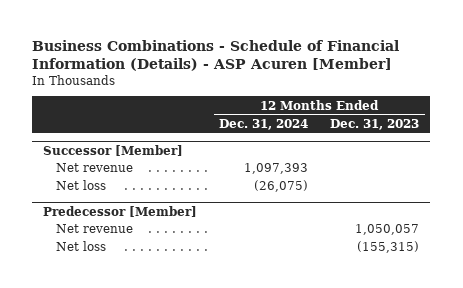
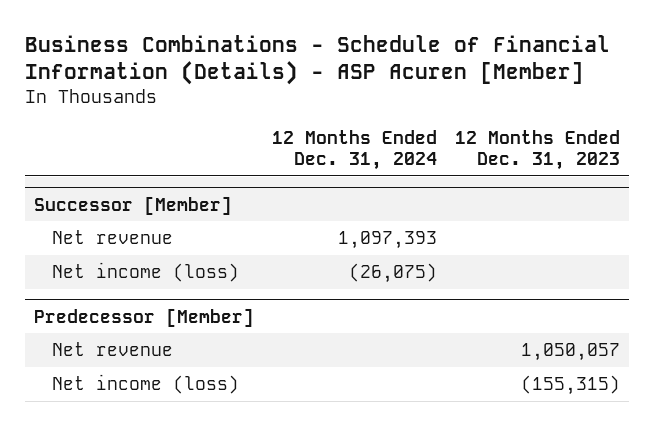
[56,180,107,191] Net loss -> [52,262,240,283] Net income (loss)
[56,241,107,252] Net loss -> [52,374,240,395] Net income (loss)

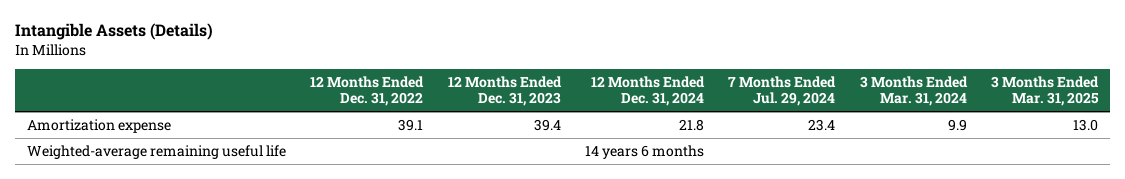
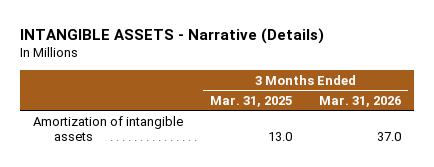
[14,23,213,41] Intangible Assets (Details) -> [20,28,325,45] INTANGIBLE ASSETS - Narrative (Details)
[310,75,425,107] 12 Months Ended Dec. 31, 2022 -> none
[447,75,562,107] 12 Months Ended Dec. 31, 2023 -> none
[591,75,706,107] 12 Months Ended Dec. 31, 2024 -> none
[728,75,837,107] 7 Months Ended Jul. 29, 2024 -> none
[859,75,968,107] 3 Months Ended Mar. 31, 2024 -> none
none -> [318,95,401,107] Mar. 31, 2026
[26,144,286,159] Weighted-average remaining useful life -> none
[26,118,171,133] Amortization expense -> [33,115,184,142] Amortization of intangible assets

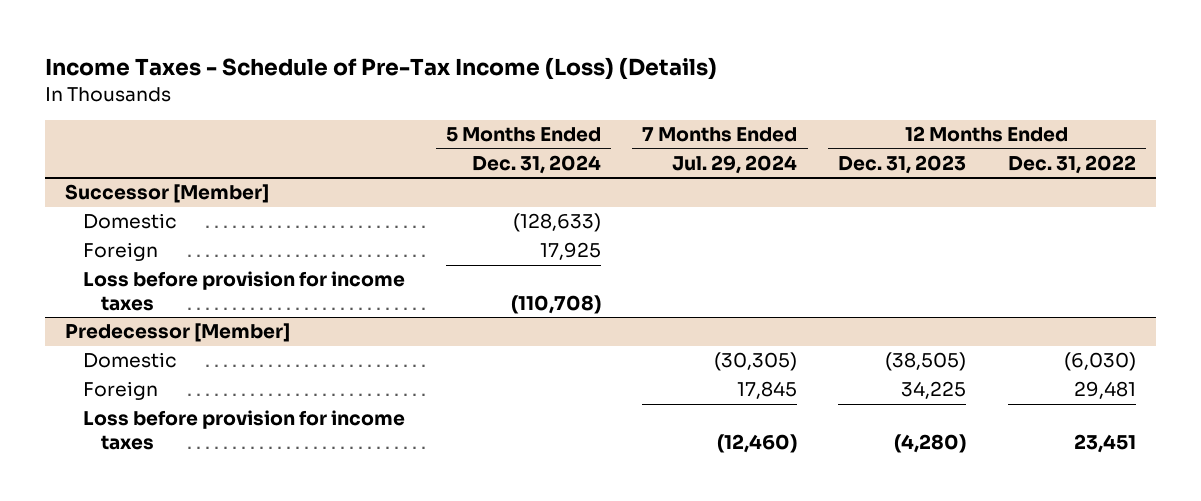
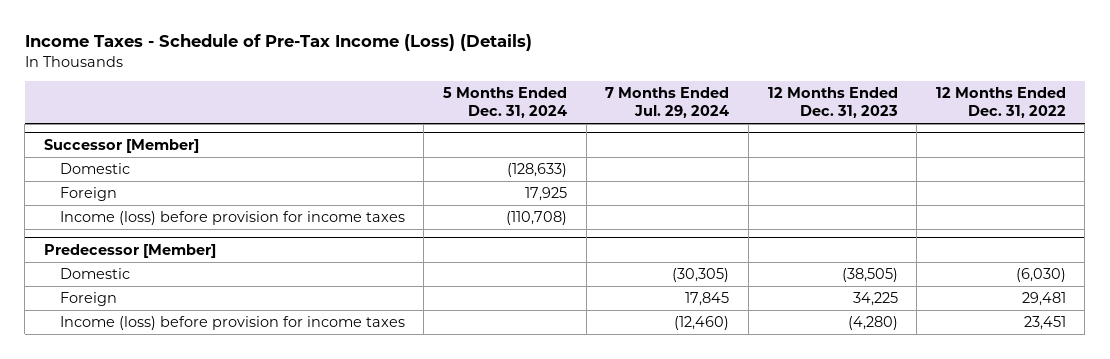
[83,271,406,311] Loss before provision for income taxes -> [59,211,405,226] Income (loss) before provision for income taxes
[83,410,406,450] Loss before provision for income taxes -> [59,316,405,331] Income (loss) before provision for income taxes

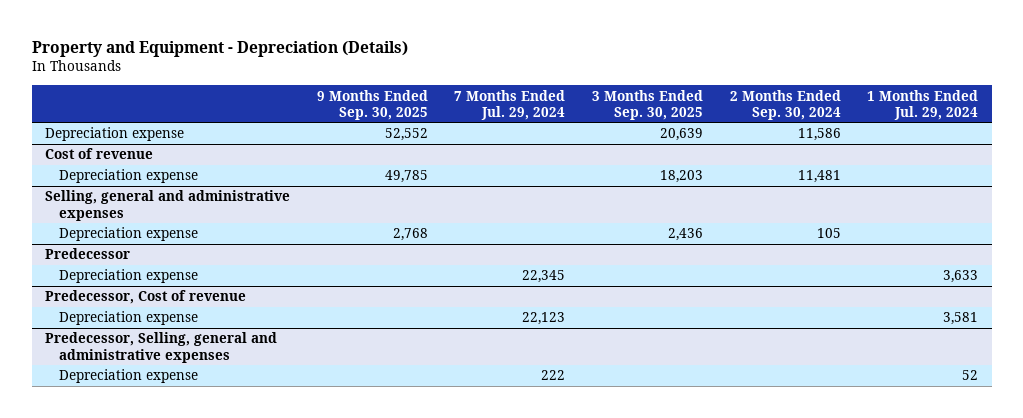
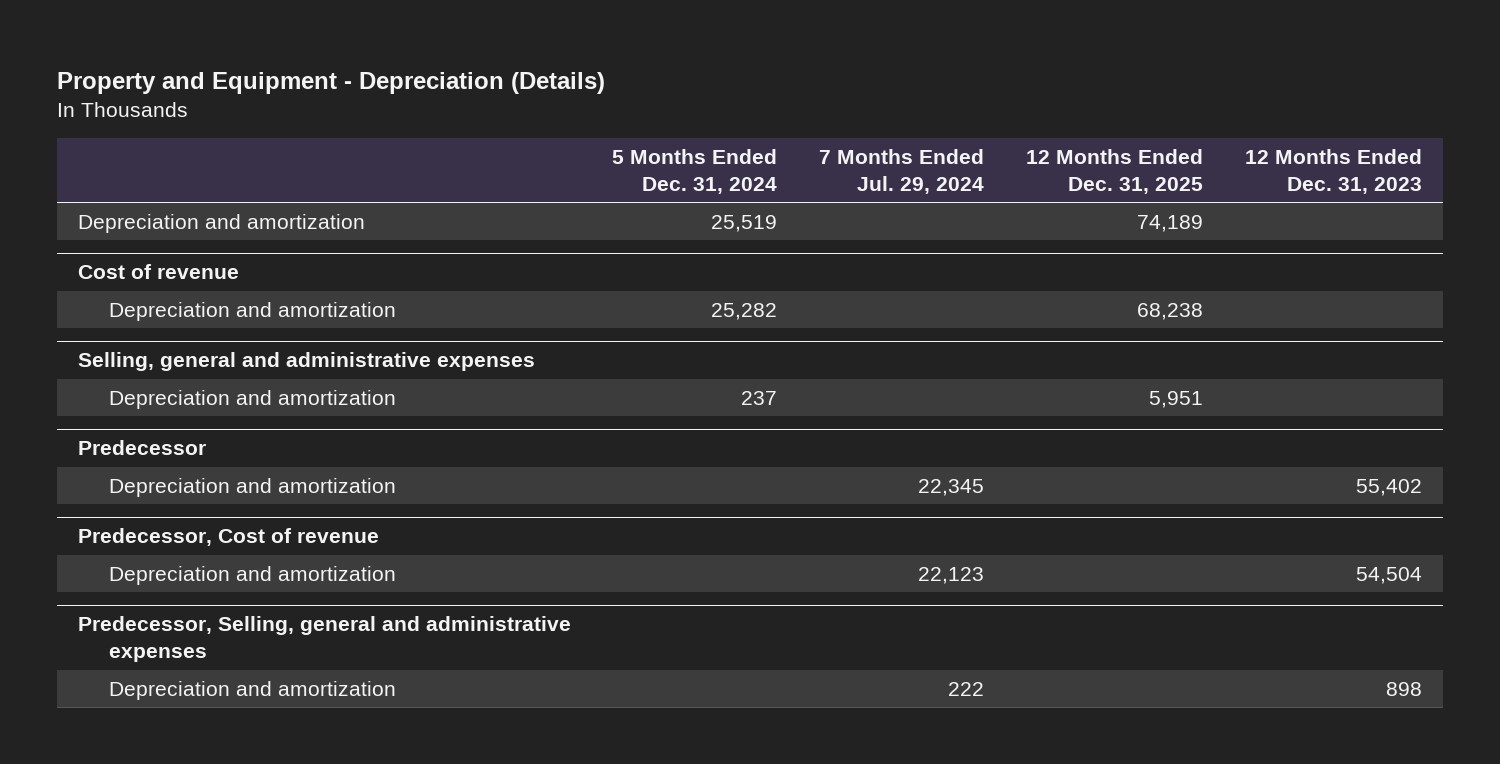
[316,89,428,120] 9 Months Ended Sep. 30, 2025 -> none
[591,89,703,120] 3 Months Ended Sep. 30, 2025 -> none
[729,89,841,120] 2 Months Ended Sep. 30, 2024 -> none
[867,89,979,120] 1 Months Ended Jul. 29, 2024 -> none
none -> [612,148,778,194] 5 Months Ended Dec. 31, 2024
none -> [1026,148,1204,194] 12 Months Ended Dec. 31, 2025
none -> [1244,148,1422,194] 12 Months Ended Dec. 31, 2023
[45,127,185,142] Depreciation expense -> [77,213,365,233] Depreciation and amortization
[59,169,199,184] Depreciation expense -> [109,301,397,321] Depreciation and amortization
[59,227,199,242] Depreciation expense -> [109,389,397,409] Depreciation and amortization
[59,269,199,284] Depreciation expense -> [109,477,397,497] Depreciation and amortization
[59,311,199,326] Depreciation expense -> [109,565,397,585] Depreciation and amortization
[59,369,199,384] Depreciation expense -> [109,680,397,700] Depreciation and amortization

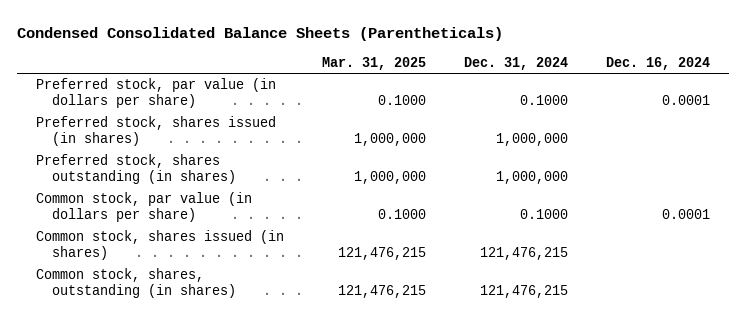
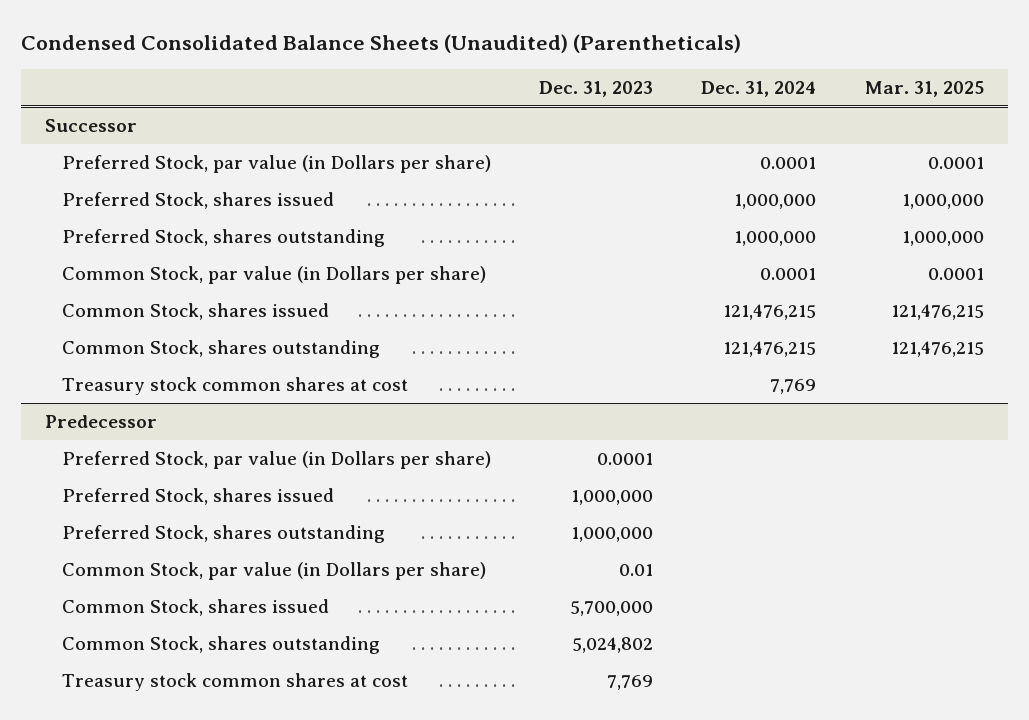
[17,27,504,42] Condensed Consolidated Balance Sheets (Parentheticals) -> [20,34,741,54] Condensed Consolidated Balance Sheets (Unaudited) (Parentheticals)
[605,56,710,70] Dec. 16, 2024 -> none
none -> [538,80,653,97] Dec. 31, 2023
[36,78,277,109] Preferred stock, par value (in dollars per share) -> none
[36,116,277,147] Preferred stock, shares issued (in shares) -> none
[36,154,236,185] Preferred stock, shares outstanding (in shares) -> none
[36,192,253,223] Common stock, par value (in dollars per share) -> none
[36,230,285,261] Common stock, shares issued (in shares) -> none
[36,268,236,299] Common stock, shares, outstanding (in shares) -> none
none -> [45,118,138,132] Successor
none -> [61,154,491,173] Preferred Stock, par value (in Dollars per share)
none -> [61,191,334,209] Preferred Stock, shares issued
none -> [61,228,385,247] Preferred Stock, shares outstanding
none -> [61,265,486,284] Common Stock, par value (in Dollars per share)
none -> [61,302,329,320] Common Stock, shares issued
none -> [61,339,380,358] Common Stock, shares outstanding
none -> [61,376,408,395] Treasury stock common shares at cost
none -> [45,414,158,428] Predecessor
none -> [61,450,491,469] Preferred Stock, par value (in Dollars per share)
none -> [61,487,334,505] Preferred Stock, shares issued
none -> [61,524,385,543] Preferred Stock, shares outstanding
none -> [61,561,486,580] Common Stock, par value (in Dollars per share)
none -> [61,598,329,616] Common Stock, shares issued
none -> [61,635,380,654] Common Stock, shares outstanding
none -> [61,672,408,691] Treasury stock common shares at cost

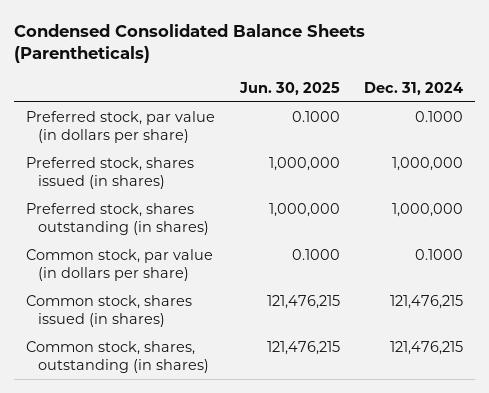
[20,34,741,54] Condensed Consolidated Balance Sheets (Unaudited) (Parentheticals) -> [14,23,366,64] Condensed Consolidated Balance Sheets (Parentheticals)
[538,80,653,97] Dec. 31, 2023 -> none
[864,80,984,97] Mar. 31, 2025 -> none
none -> [238,81,340,95] Jun. 30, 2025
[45,118,138,132] Successor -> none
[61,154,491,173] Preferred Stock, par value (in Dollars per share) -> none
[61,191,334,209] Preferred Stock, shares issued -> none
[61,228,385,247] Preferred Stock, shares outstanding -> none
[61,265,486,284] Common Stock, par value (in Dollars per share) -> none
[61,302,329,320] Common Stock, shares issued -> none
[61,339,380,358] Common Stock, shares outstanding -> none
[61,376,408,395] Treasury stock common shares at cost -> none
[45,414,158,428] Predecessor -> none
[61,450,491,469] Preferred Stock, par value (in Dollars per share) -> none
[61,487,334,505] Preferred Stock, shares issued -> none
[61,524,385,543] Preferred Stock, shares outstanding -> none
[61,561,486,580] Common Stock, par value (in Dollars per share) -> none
[61,598,329,616] Common Stock, shares issued -> none
[61,635,380,654] Common Stock, shares outstanding -> none
[61,672,408,691] Treasury stock common shares at cost -> none
none -> [26,111,216,144] Preferred stock, par value (in dollars per share)
none -> [26,157,195,190] Preferred stock, shares issued (in shares)
none -> [26,203,209,236] Preferred stock, shares outstanding (in shares)
none -> [26,249,214,282] Common stock, par value (in dollars per share)
none -> [26,295,193,328] Common stock, shares issued (in shares)
none -> [26,341,209,374] Common stock, shares, outstanding (in shares)

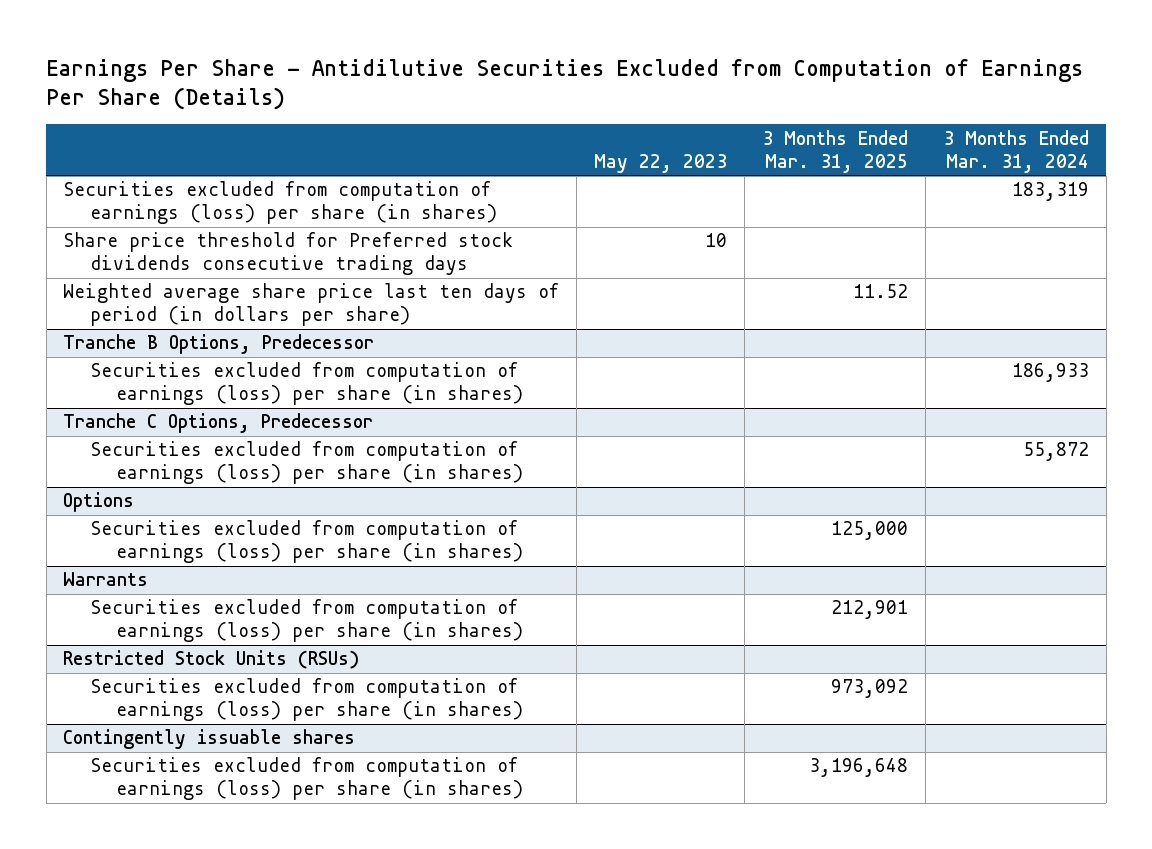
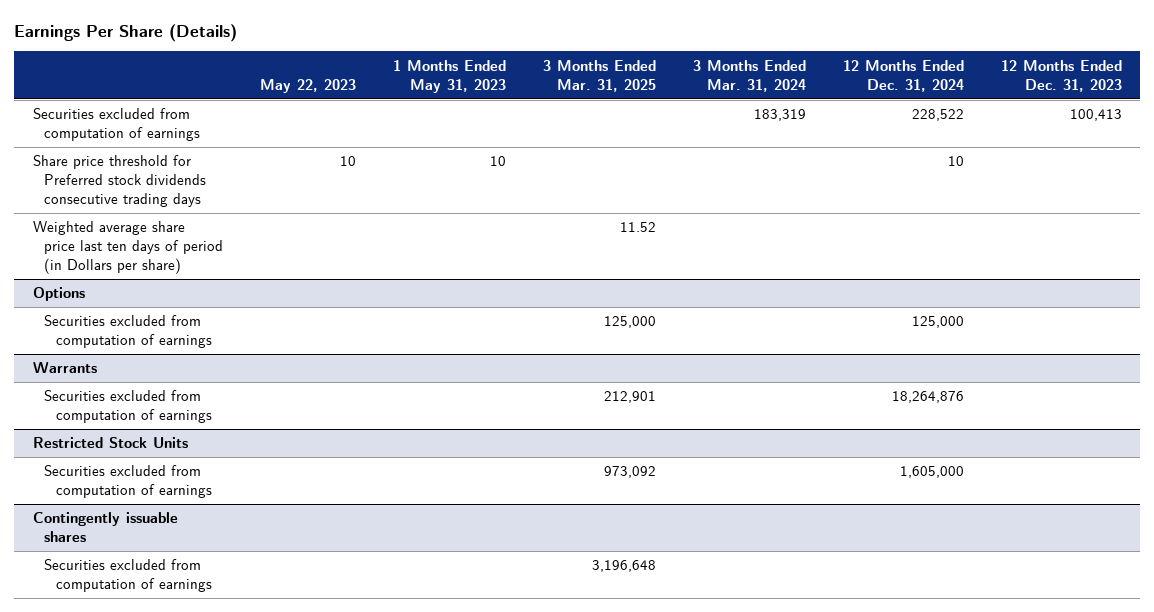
[46,58,1084,111] Earnings Per Share - Antidilutive Securities Excluded from Computation of Earnings Per Share (Details) -> [14,23,238,42] Earnings Per Share (Details)
none -> [393,59,507,93] 1 Months Ended May 31, 2023
none -> [842,59,964,92] 12 Months Ended Dec. 31, 2024
none -> [1000,59,1122,92] 12 Months Ended Dec. 31, 2023
[63,181,497,225] Securities excluded from computation of earnings (loss) per share (in shares) -> [32,108,201,142] Securities excluded from computation of earnings
[63,334,375,355] Tranche B Options, Predecessor -> none
[89,362,523,406] Securities excluded from computation of earnings (loss) per share (in shares) -> none
[63,413,374,434] Tranche C Options, Predecessor -> none
[89,441,523,485] Securities excluded from computation of earnings (loss) per share (in shares) -> none
[63,283,560,327] Weighted average share price last ten days of period (in dollars per share) -> [32,221,224,274] Weighted average share price last ten days of period (in Dollars per share)
[89,520,523,564] Securities excluded from computation of earnings (loss) per share (in shares) -> [44,315,213,349] Securities excluded from computation of earnings
[89,599,523,643] Securities excluded from computation of earnings (loss) per share (in shares) -> [44,390,213,424] Securities excluded from computation of earnings
[63,650,360,670] Restricted Stock Units (RSUs) -> [32,437,188,449] Restricted Stock Units
[89,678,523,722] Securities excluded from computation of earnings (loss) per share (in shares) -> [44,465,213,499] Securities excluded from computation of earnings
[89,757,523,801] Securities excluded from computation of earnings (loss) per share (in shares) -> [44,559,213,593] Securities excluded from computation of earnings

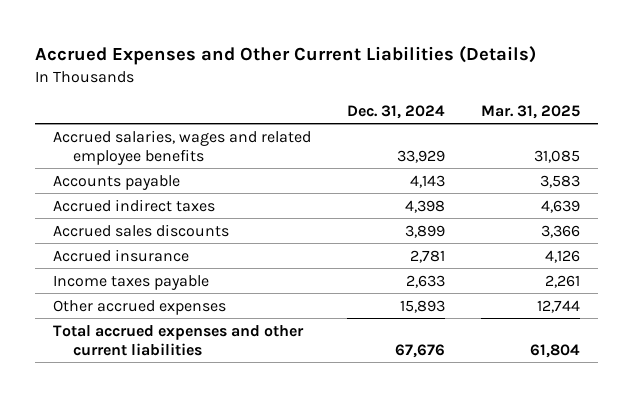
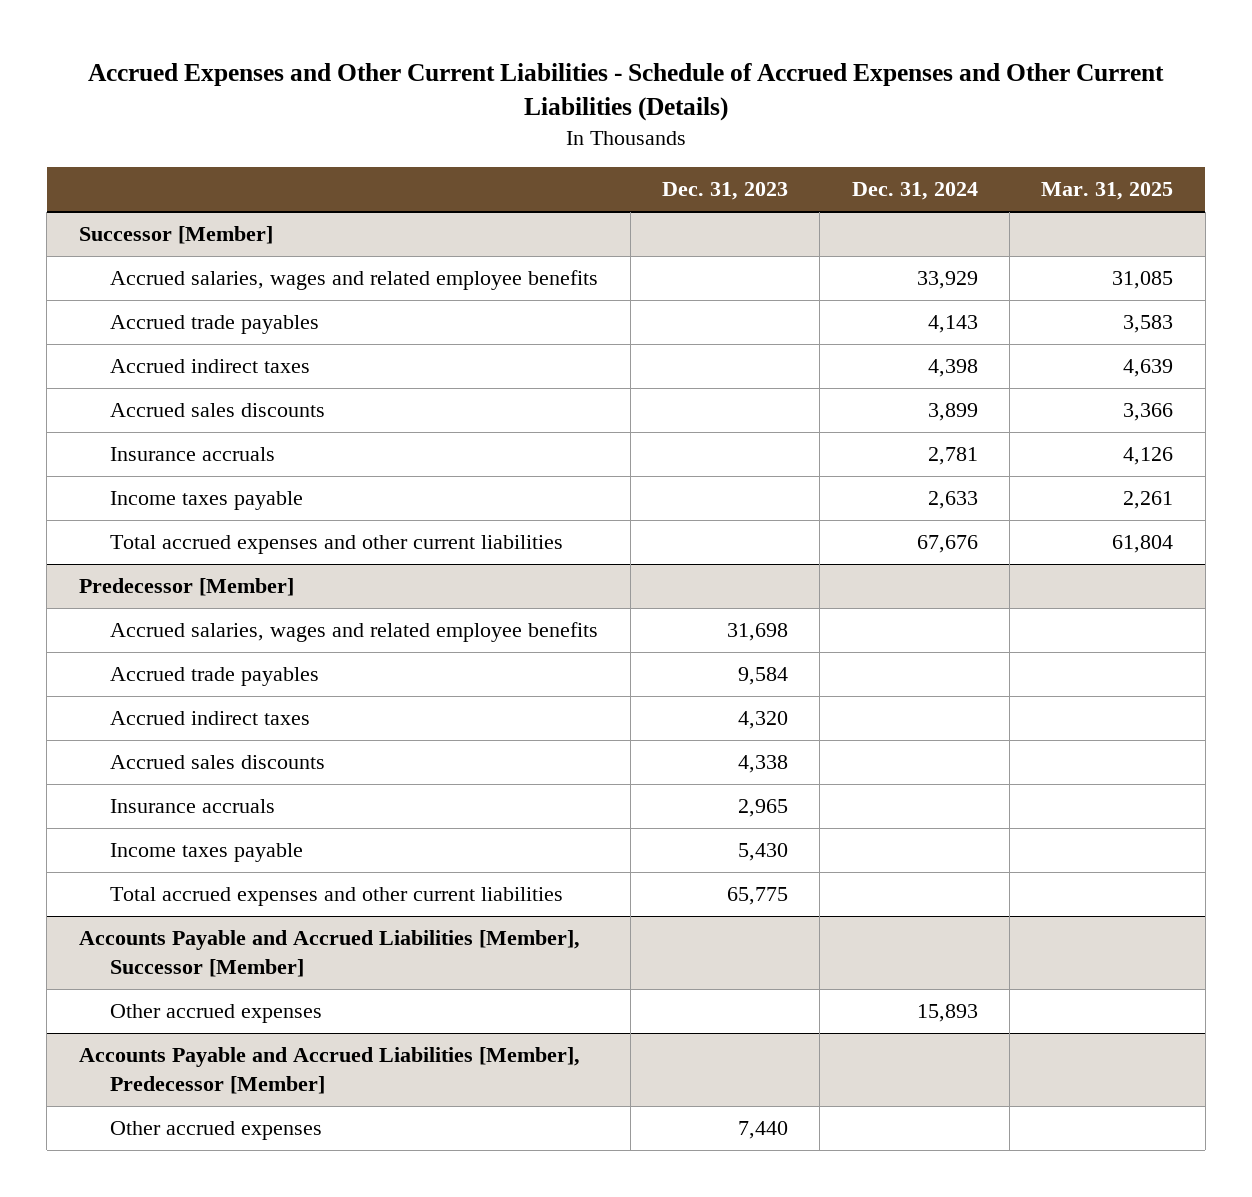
[35,46,537,66] Accrued Expenses and Other Current Liabilities (Details) -> [88,63,1165,122] Accrued Expenses and Other Current Liabilities - Schedule of Accrued Expenses and Other Current Liabilities (Details)
none -> [662,182,789,201] Dec. 31, 2023
none -> [78,226,273,245] Successor [Member]
[53,174,181,190] Accounts payable -> [110,315,320,335] Accrued trade payables
[53,248,190,262] Accrued insurance -> [110,447,276,462] Insurance accruals
[53,299,227,315] Other accrued expenses -> none
none -> [78,578,294,597] Predecessor [Member]
none -> [110,622,599,643] Accrued salaries, wages and related employee benefits
none -> [110,667,320,687] Accrued trade payables
none -> [110,711,311,726] Accrued indirect taxes
none -> [110,755,326,770] Accrued sales discounts
none -> [110,799,276,814] Insurance accruals
none -> [110,843,304,863] Income taxes payable
none -> [110,887,564,907] Total accrued expenses and other current liabilities
none -> [78,930,580,977] Accounts Payable and Accrued Liabilities [Member], Successor [Member]
none -> [110,1004,323,1024] Other accrued expenses
none -> [78,1047,580,1094] Accounts Payable and Accrued Liabilities [Member], Predecessor [Member]
none -> [110,1121,323,1141] Other accrued expenses

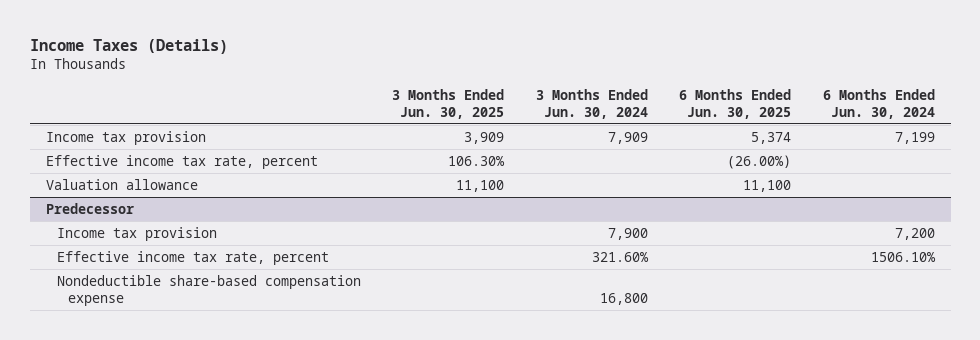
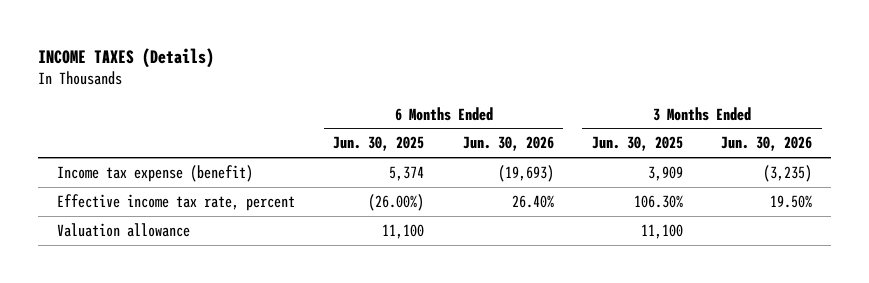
[29,38,228,54] Income Taxes (Details) -> [38,47,215,68] INCOME TAXES (Details)
[535,88,648,119] 3 Months Ended Jun. 30, 2024 -> none
[822,88,935,119] 6 Months Ended Jun. 30, 2024 -> none
none -> [462,136,554,152] Jun. 30, 2026
none -> [721,136,813,152] Jun. 30, 2026
[45,130,206,145] Income tax provision -> [57,164,254,182] Income tax expense (benefit)
[45,202,134,214] Predecessor -> none
[56,226,217,241] Income tax provision -> none
[56,250,329,265] Effective income tax rate, percent -> none
[56,274,361,306] Nondeductible share-based compensation expense -> none

